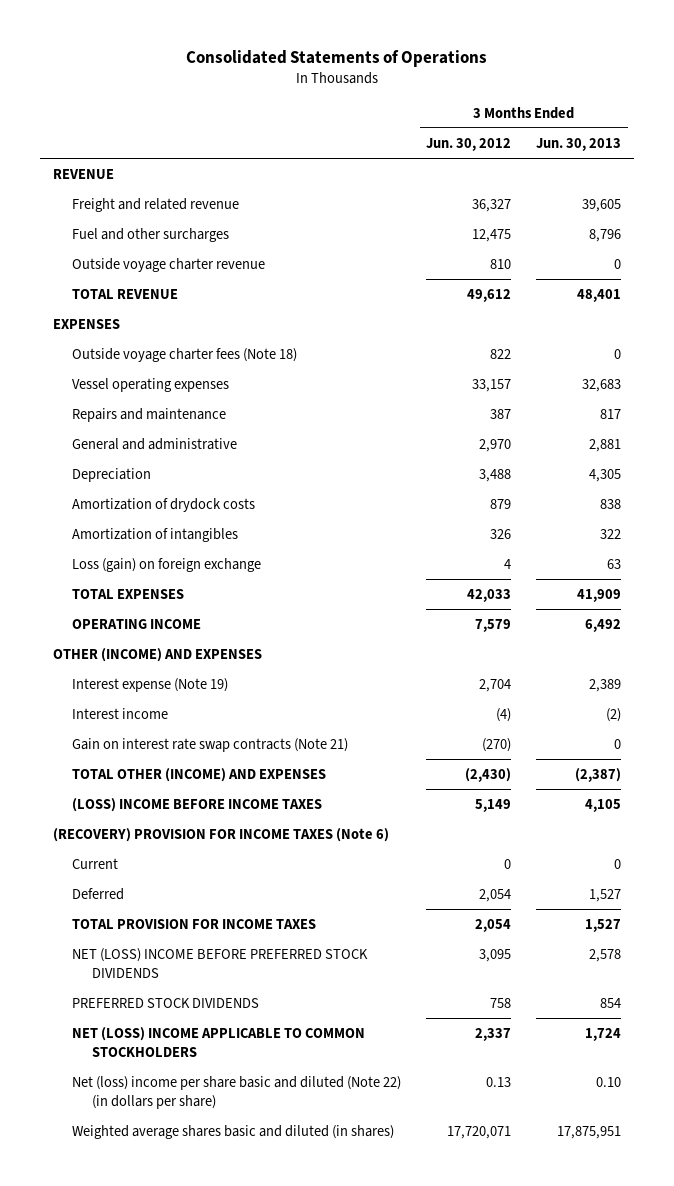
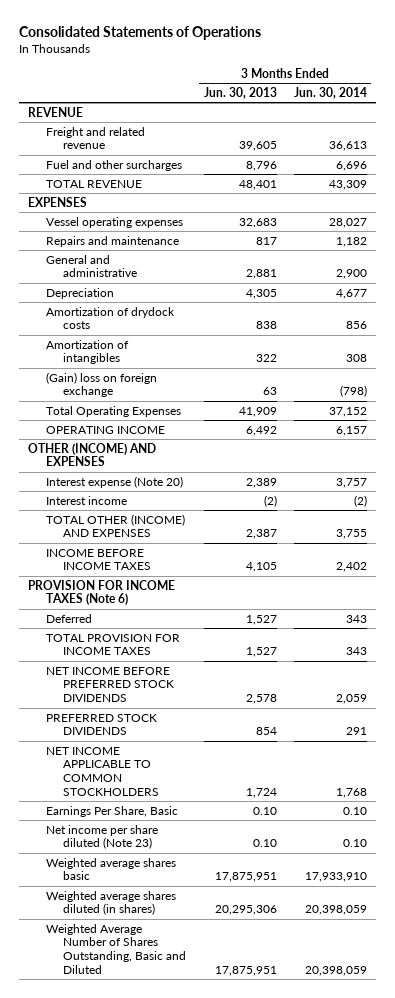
[426,137,512,151] Jun. 30, 2012 -> none
none -> [294,87,368,100] Jun. 30, 2014
[72,257,266,272] Outside voyage charter revenue -> none
[72,347,298,362] Outside voyage charter fees (Note 18) -> none
[72,557,262,572] Loss (gain) on foreign exchange -> [45,371,157,398] (Gain) loss on foreign exchange
[72,588,185,599] TOTAL EXPENSES -> [45,405,181,417] Total Operating Expenses
[72,677,229,692] Interest expense (Note 19) -> [45,475,183,488] Interest expense (Note 20)
[72,737,349,752] Gain on interest rate swap contracts (Note 21) -> none
[72,857,119,869] Current -> none
[575,767,622,782] (2,387) -> [245,529,277,540] 2,387
[72,797,323,812] (LOSS) INCOME BEFORE INCOME TAXES -> [45,548,152,571] INCOME BEFORE INCOME TAXES
[52,827,389,842] (RECOVERY) PROVISION FOR INCOME TAXES (Note 6) -> [27,579,175,606] PROVISION FOR INCOME TAXES (Note 6)
[72,947,369,979] NET (LOSS) INCOME BEFORE PREFERRED STOCK DIVIDENDS -> [45,666,175,703] NET INCOME BEFORE PREFERRED STOCK DIVIDENDS
[72,1075,402,1110] Net (loss) income per share basic and diluted (Note 22) (in dollars per share) -> none
[72,1026,366,1058] NET (LOSS) INCOME APPLICABLE TO COMMON STOCKHOLDERS -> [45,746,160,797] NET INCOME APPLICABLE TO COMMON STOCKHOLDERS
none -> [45,805,178,817] Earnings Per Share, Basic
none -> [45,824,158,850] Net income per share diluted (Note 23)
none -> [45,857,176,881] Weighted average shares basic
none -> [45,890,176,916] Weighted average shares diluted (in shares)
[72,1124,395,1139] Weighted average shares basic and diluted (in shares) -> [45,923,187,975] Weighted Average Number of Shares Outstanding, Basic and Diluted

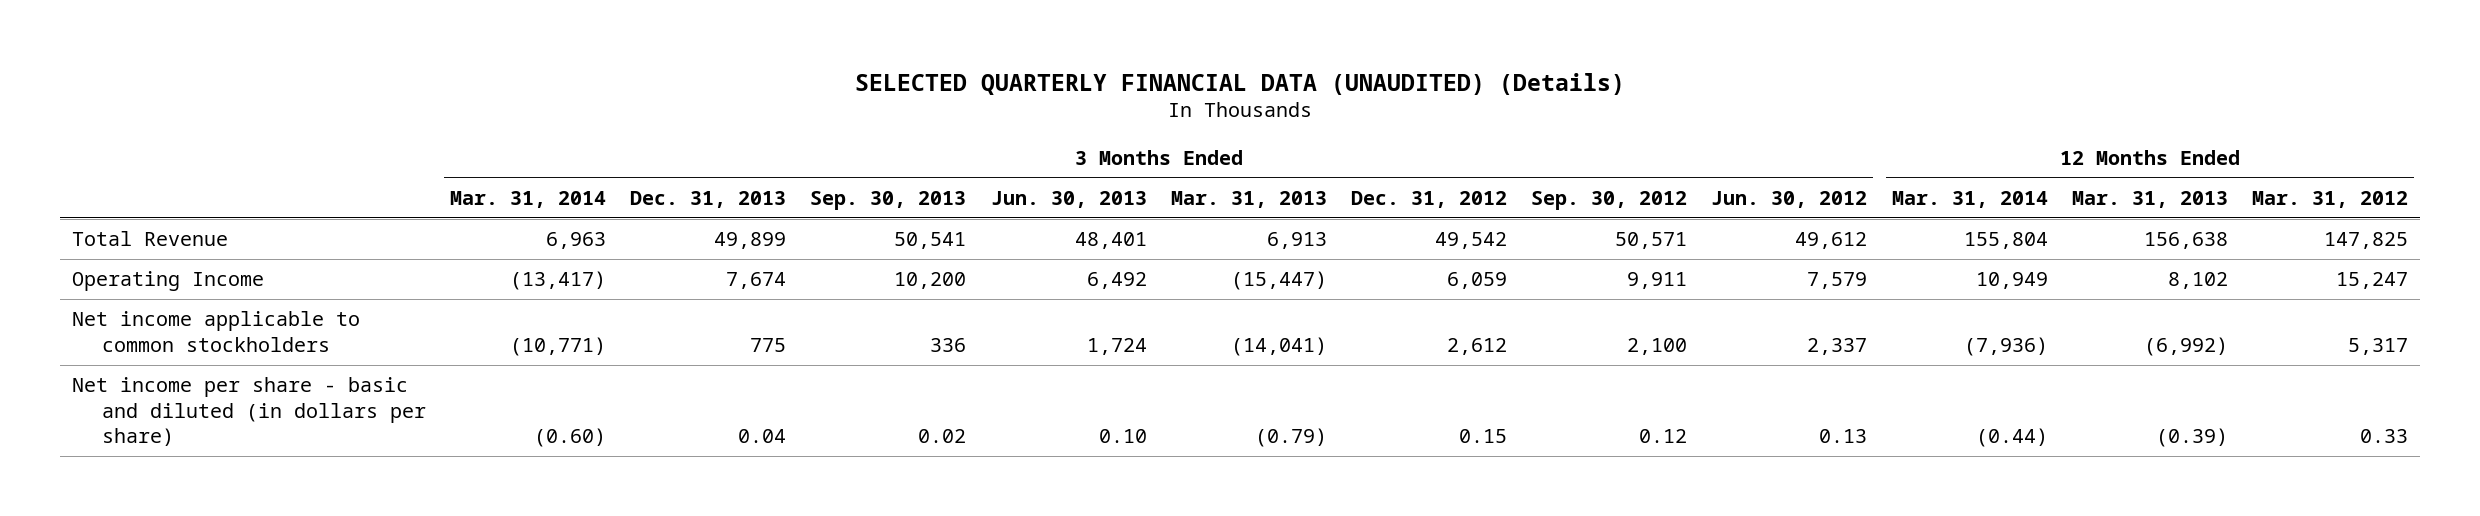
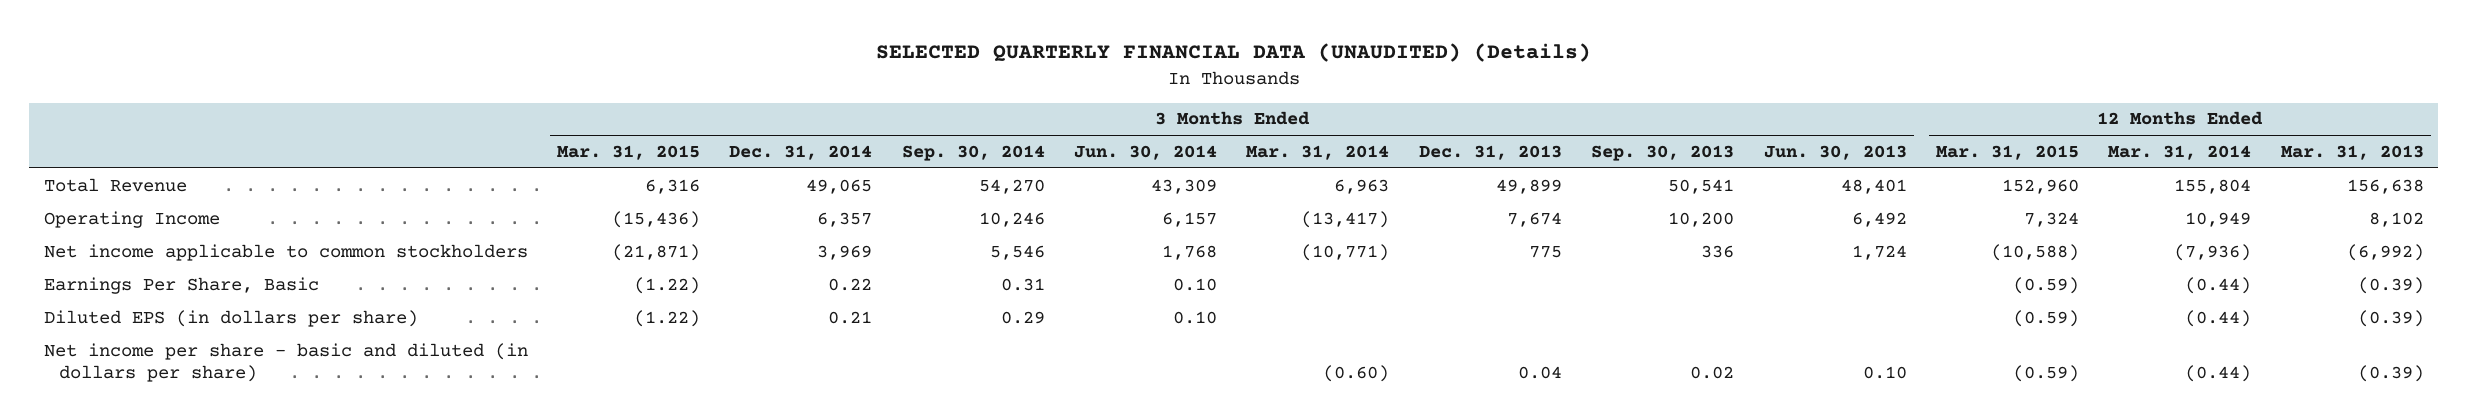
[1170,190,1327,208] Mar. 31, 2013 -> none
[1350,190,1507,208] Dec. 31, 2012 -> none
[1531,190,1688,210] Sep. 30, 2012 -> none
[1711,190,1868,208] Jun. 30, 2012 -> none
[2252,190,2409,208] Mar. 31, 2012 -> none
none -> [556,144,700,160] Mar. 31, 2015
none -> [729,144,873,160] Dec. 31, 2014
none -> [901,144,1045,161] Sep. 30, 2014
none -> [1074,144,1218,160] Jun. 30, 2014
none -> [1935,144,2079,160] Mar. 31, 2015
none -> [43,276,319,294] Earnings Per Share, Basic
none -> [43,309,418,327] Diluted EPS (in dollars per share)

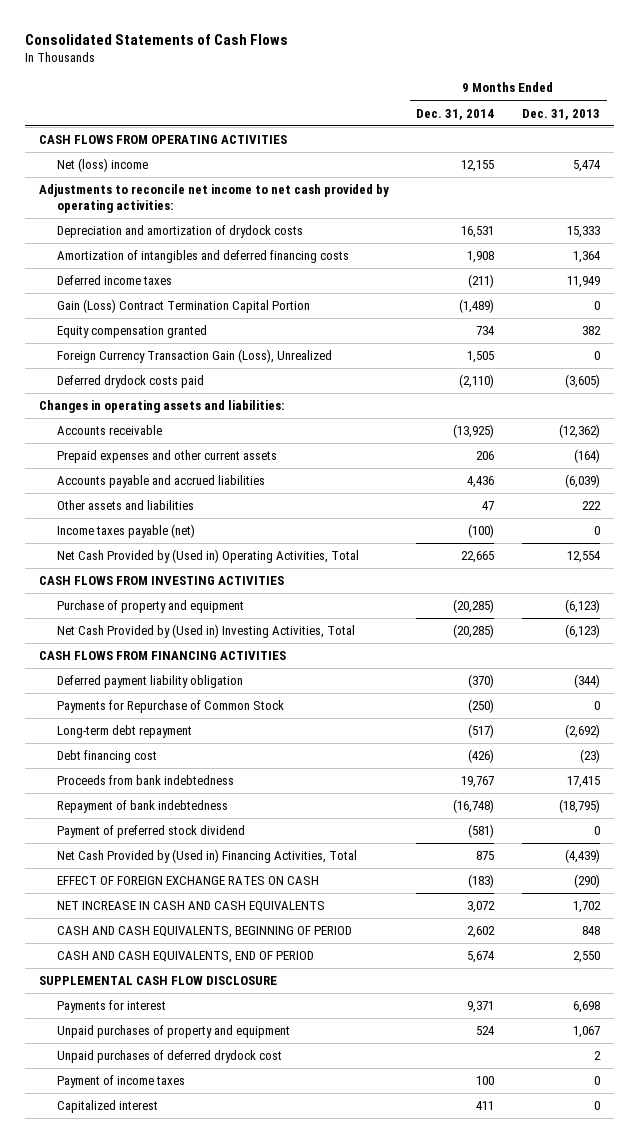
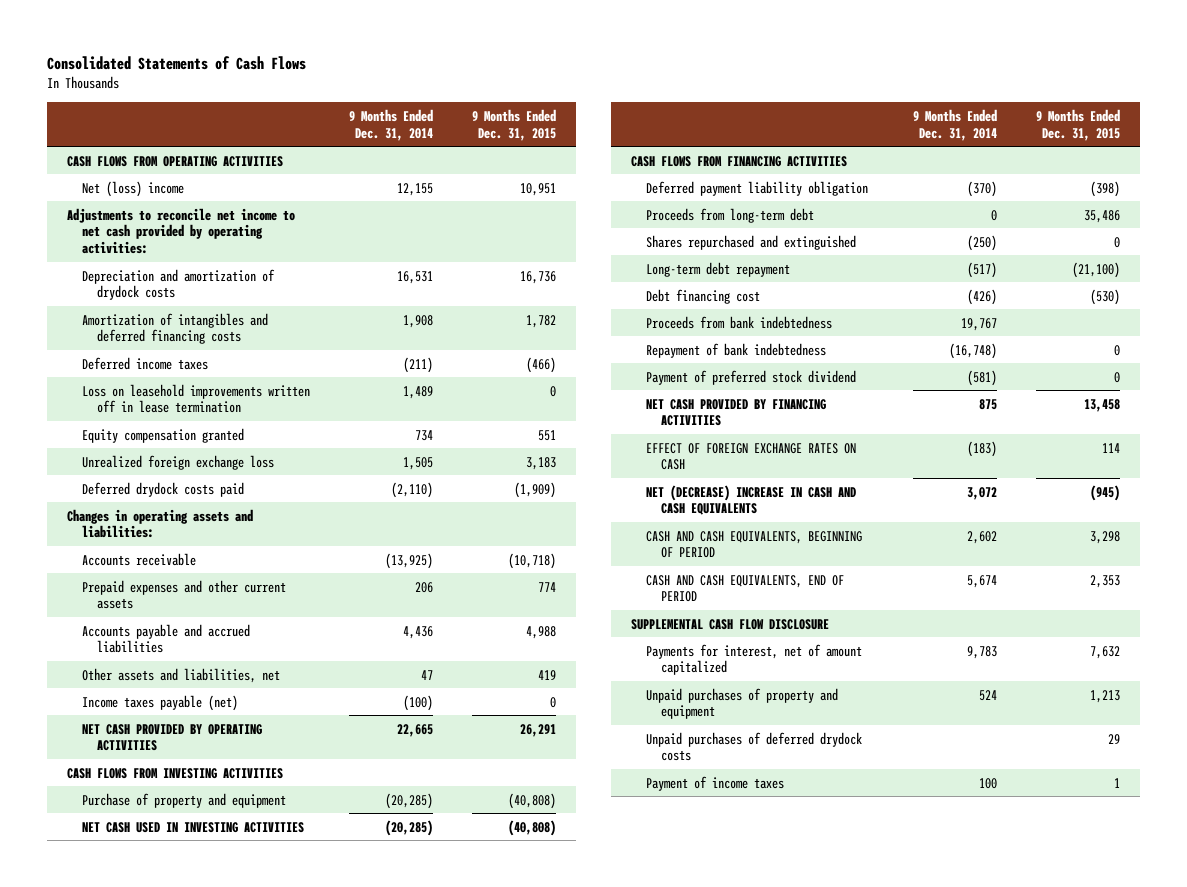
[522,108,601,120] Dec. 31, 2013 -> none
none -> [472,108,557,141] 9 Months Ended Dec. 31, 2015
[56,299,310,314] Gain (Loss) Contract Termination Capital Portion -> none
none -> [82,383,311,414] Loss on leasehold improvements written off in lease termination
[56,349,332,364] Foreign Currency Transaction Gain (Loss), Unrealized -> [82,454,275,470] Unrealized foreign exchange loss
[56,500,194,511] Other assets and liabilities -> [82,667,281,683] Other assets and liabilities, net
[56,549,359,564] Net Cash Provided by (Used in) Operating Activities, Total -> [82,723,263,752] NET CASH PROVIDED BY OPERATING ACTIVITIES
[56,624,355,639] Net Cash Provided by (Used in) Investing Activities, Total -> [82,821,305,833] NET CASH USED IN INVESTING ACTIVITIES
none -> [645,207,814,223] Proceeds from long-term debt
[56,700,284,714] Payments for Repurchase of Common Stock -> [645,234,856,250] Shares repurchased and extinguished
[56,849,357,864] Net Cash Provided by (Used in) Financing Activities, Total -> [645,398,826,427] NET CASH PROVIDED BY FINANCING ACTIVITIES
[56,901,325,913] NET INCREASE IN CASH AND CASH EQUIVALENTS -> [645,484,856,516] NET (DECREASE) INCREASE IN CASH AND CASH EQUIVALENTS
[56,1000,166,1014] Payments for interest -> [645,643,862,676] Payments for interest, net of amount capitalized
[467,1001,495,1014] 9,371 -> [967,645,998,659] 9,783
[56,1050,282,1064] Unpaid purchases of deferred drydock cost -> [645,731,862,762] Unpaid purchases of deferred drydock costs
[56,1100,158,1114] Capitalized interest -> none

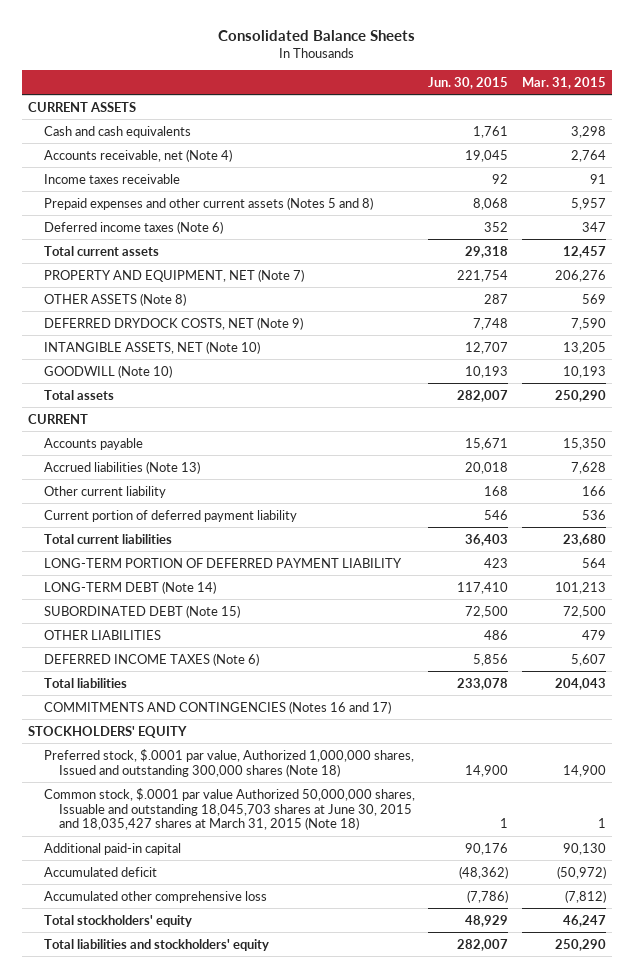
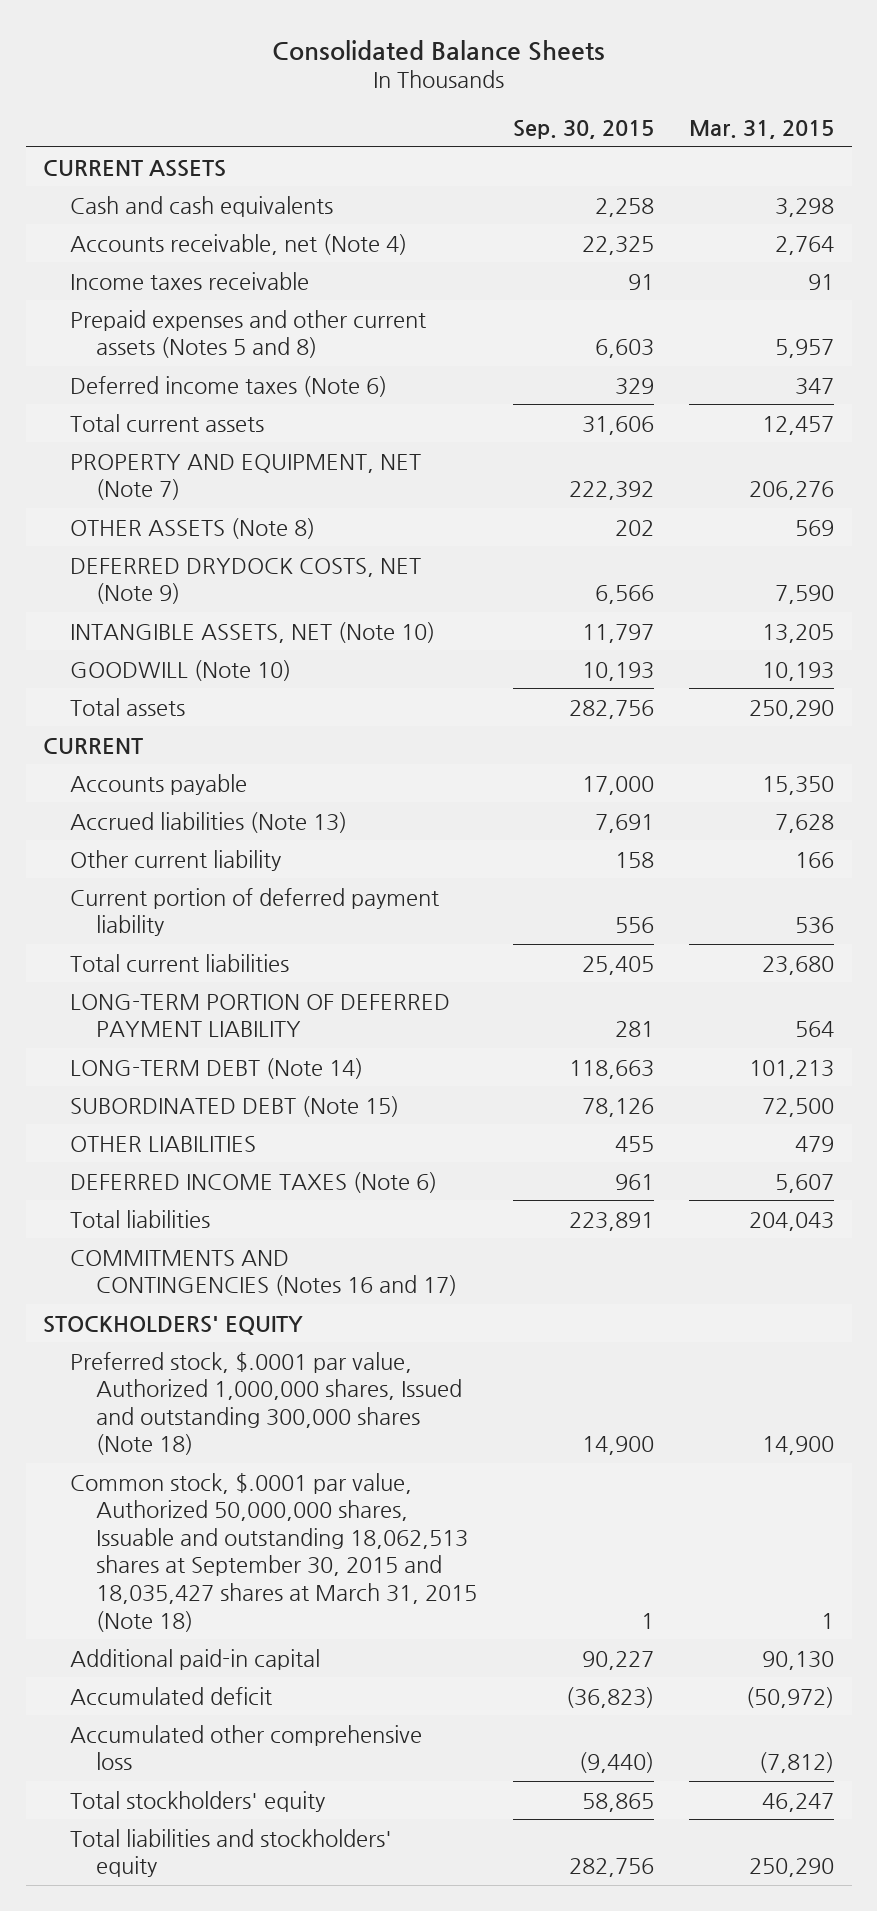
[428,76,509,89] Jun. 30, 2015 -> none
none -> [512,120,654,140] Sep. 30, 2015
[43,787,415,831] Common stock, $.0001 par value Authorized 50,000,000 shares, Issuable and outstanding 18,045,703 shares at June 30, 2015 and 18,035,427 shares at March 31, 2015 (Note 18) -> [69,1472,478,1632] Common stock, $.0001 par value, Authorized 50,000,000 shares, Issuable and outstanding 18,062,513 shares at September 30, 2015 and 18,035,427 shares at March 31, 2015 (Note 18)

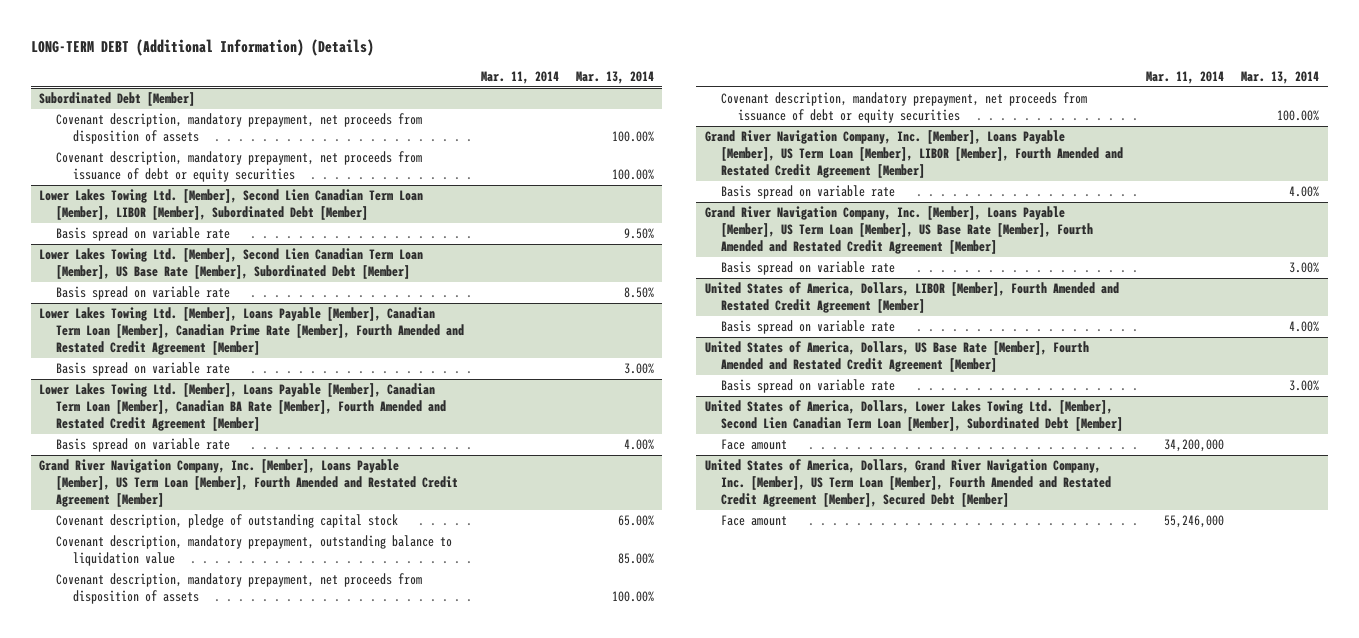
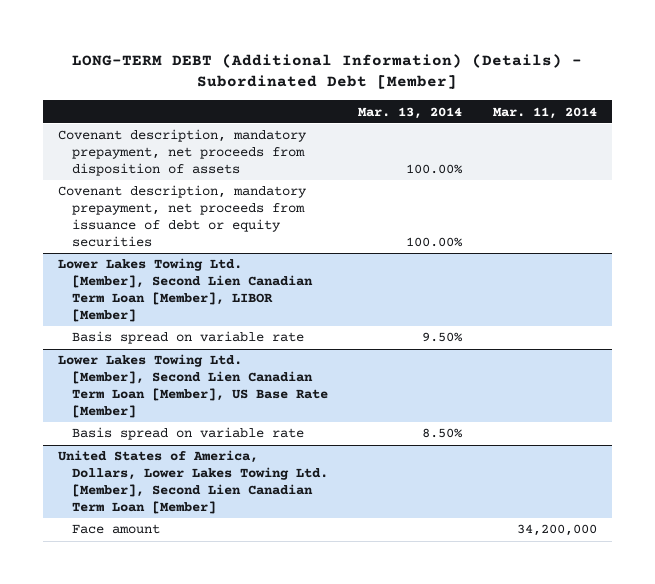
[30,39,374,57] LONG-TERM DEBT (Additional Information) (Details) -> [72,53,583,90] LONG-TERM DEBT (Additional Information) (Details) - Subordinated Debt [Member]
[39,92,196,107] Subordinated Debt [Member] -> none
[39,189,424,221] Lower Lakes Towing Ltd. [Member], Second Lien Canadian Term Loan [Member], LIBOR [Member], Subordinated Debt [Member] -> [58,258,314,322] Lower Lakes Towing Ltd. [Member], Second Lien Canadian Term Loan [Member], LIBOR [Member]
[39,248,424,280] Lower Lakes Towing Ltd. [Member], Second Lien Canadian Term Loan [Member], US Base Rate [Member], Subordinated Debt [Member] -> [58,354,329,418] Lower Lakes Towing Ltd. [Member], Second Lien Canadian Term Loan [Member], US Base Rate [Member]
[39,307,464,356] Lower Lakes Towing Ltd. [Member], Loans Payable [Member], Canadian Term Loan [Member], Canadian Prime Rate [Member], Fourth Amended and Restated Credit Agreement [Member] -> none
[55,362,230,377] Basis spread on variable rate -> none
[39,383,446,432] Lower Lakes Towing Ltd. [Member], Loans Payable [Member], Canadian Term Loan [Member], Canadian BA Rate [Member], Fourth Amended and Restated Credit Agreement [Member] -> none
[55,438,230,453] Basis spread on variable rate -> none
[39,459,458,508] Grand River Navigation Company, Inc. [Member], Loans Payable [Member], US Term Loan [Member], Fourth Amended and Restated Credit Agreement [Member] -> none
[55,514,398,529] Covenant description, pledge of outstanding capital stock -> none
[55,535,452,567] Covenant description, mandatory prepayment, outstanding balance to liquidation value -> none
[55,573,422,605] Covenant description, mandatory prepayment, net proceeds from disposition of assets -> none
[721,92,1088,124] Covenant description, mandatory prepayment, net proceeds from issuance of debt or equity securities -> none
[704,130,1124,179] Grand River Navigation Company, Inc. [Member], Loans Payable [Member], US Term Loan [Member], LIBOR [Member], Fourth Amended and Restated Credit Agreement [Member] -> none
[721,185,896,200] Basis spread on variable rate -> none
[704,206,1094,255] Grand River Navigation Company, Inc. [Member], Loans Payable [Member], US Term Loan [Member], US Base Rate [Member], Fourth Amended and Restated Credit Agreement [Member] -> none
[721,261,896,276] Basis spread on variable rate -> none
[704,282,1119,314] United States of America, Dollars, LIBOR [Member], Fourth Amended and Restated Credit Agreement [Member] -> none
[721,320,896,335] Basis spread on variable rate -> none
[704,341,1089,373] United States of America, Dollars, US Base Rate [Member], Fourth Amended and Restated Credit Agreement [Member] -> none
[721,379,896,394] Basis spread on variable rate -> none
[704,400,1124,432] United States of America, Dollars, Lower Lakes Towing Ltd. [Member], Second Lien Canadian Term Loan [Member], Subordinated Debt [Member] -> [58,450,329,514] United States of America, Dollars, Lower Lakes Towing Ltd. [Member], Second Lien Canadian Term Loan [Member]
[704,459,1112,508] United States of America, Dollars, Grand River Navigation Company, Inc. [Member], US Term Loan [Member], Fourth Amended and Restated Credit Agreement [Member], Secured Debt [Member] -> none
[721,515,788,527] Face amount -> none

